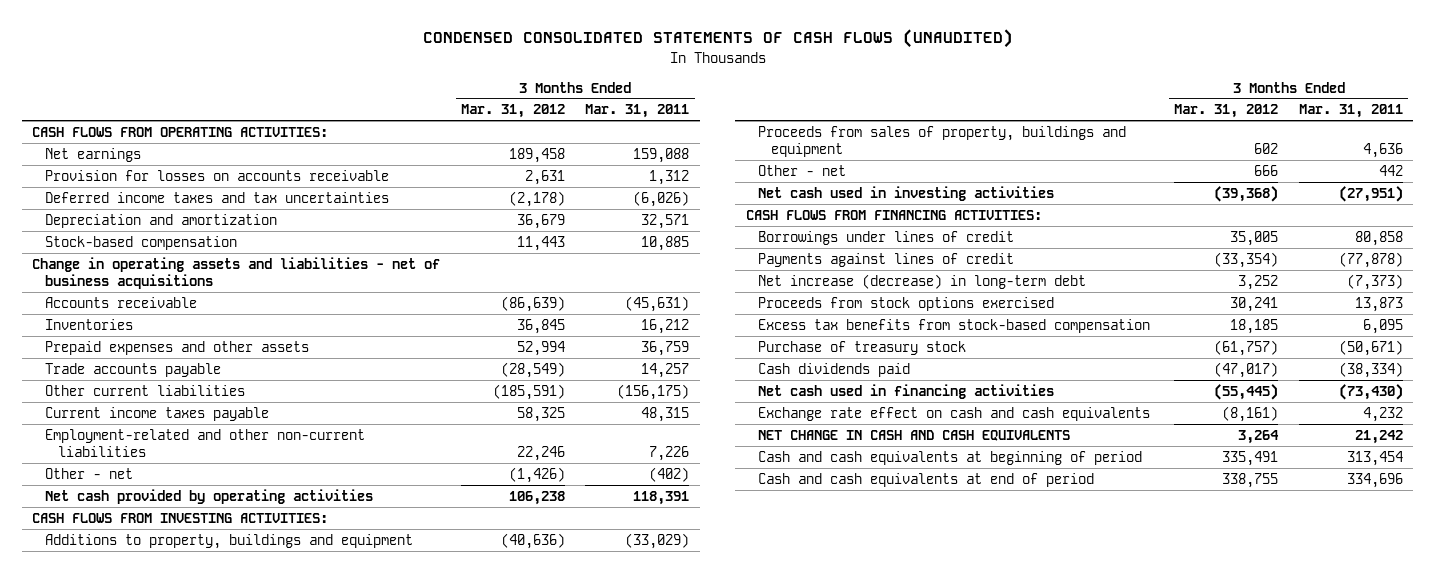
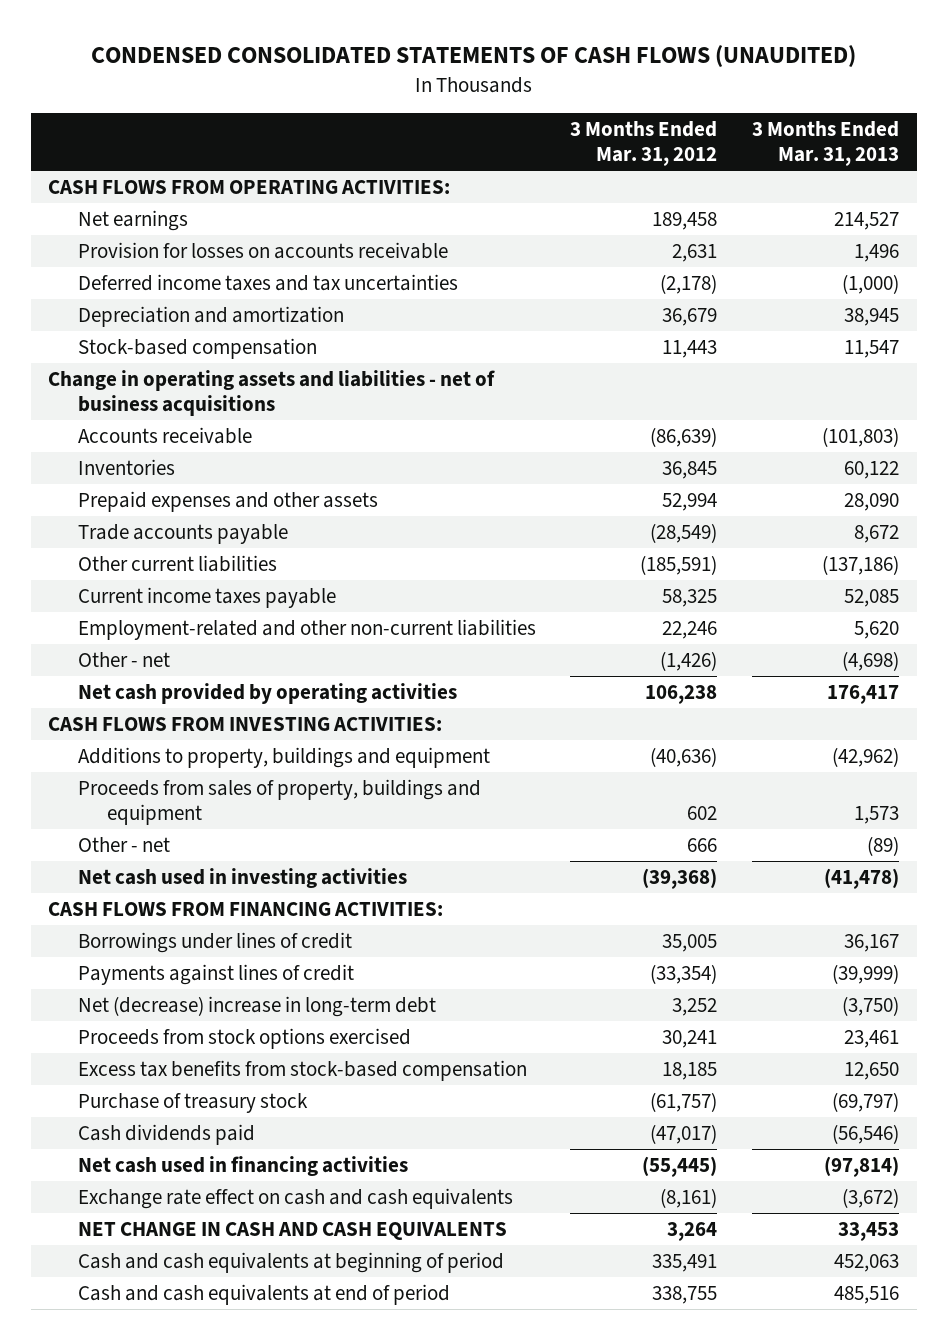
[585,104,690,119] Mar. 31, 2011 -> none
none -> [752,120,900,166] 3 Months Ended Mar. 31, 2013
[758,273,1087,289] Net increase (decrease) in long-term debt -> [77,996,436,1018] Net (decrease) increase in long-term debt

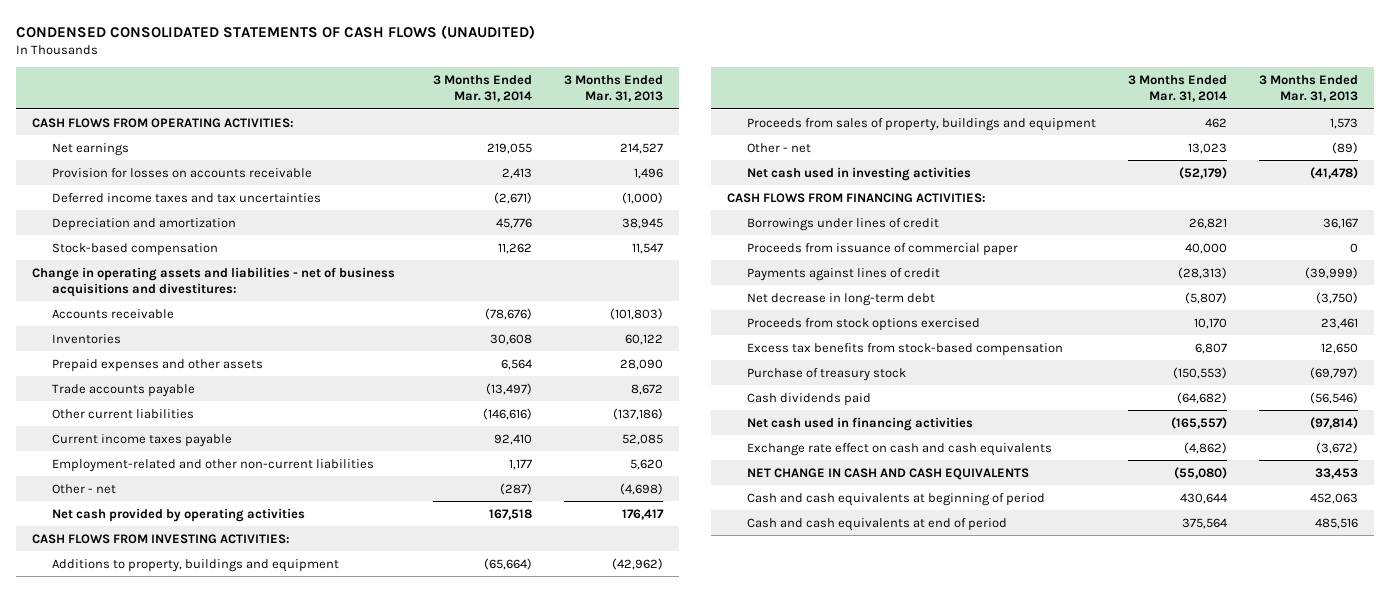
[570,120,718,166] 3 Months Ended Mar. 31, 2012 -> none
none -> [432,75,532,103] 3 Months Ended Mar. 31, 2014
[47,370,495,417] Change in operating assets and liabilities - net of business acquisitions -> [32,266,396,297] Change in operating assets and liabilities - net of business acquisitions and divestitures:
none -> [747,242,1019,256] Proceeds from issuance of commercial paper
[77,996,436,1018] Net (decrease) increase in long-term debt -> [747,292,936,306] Net decrease in long-term debt

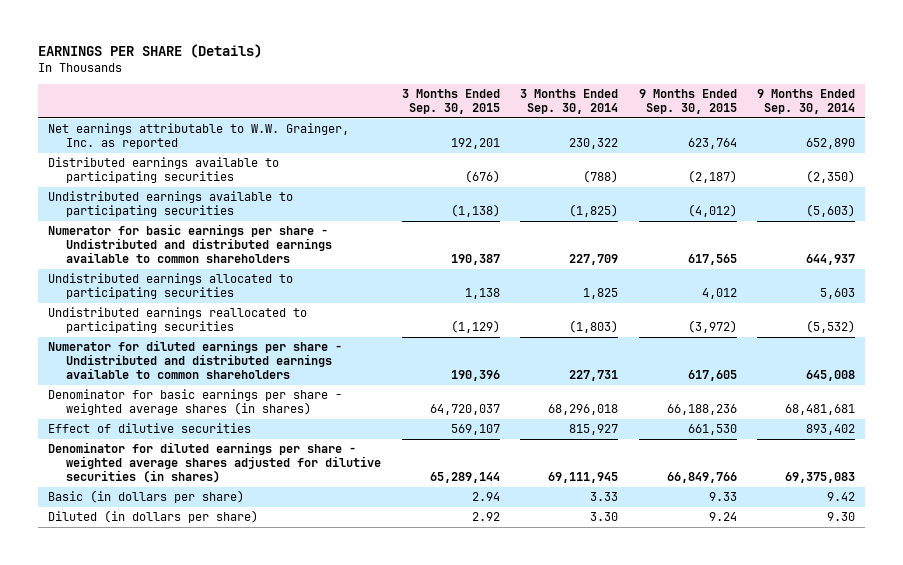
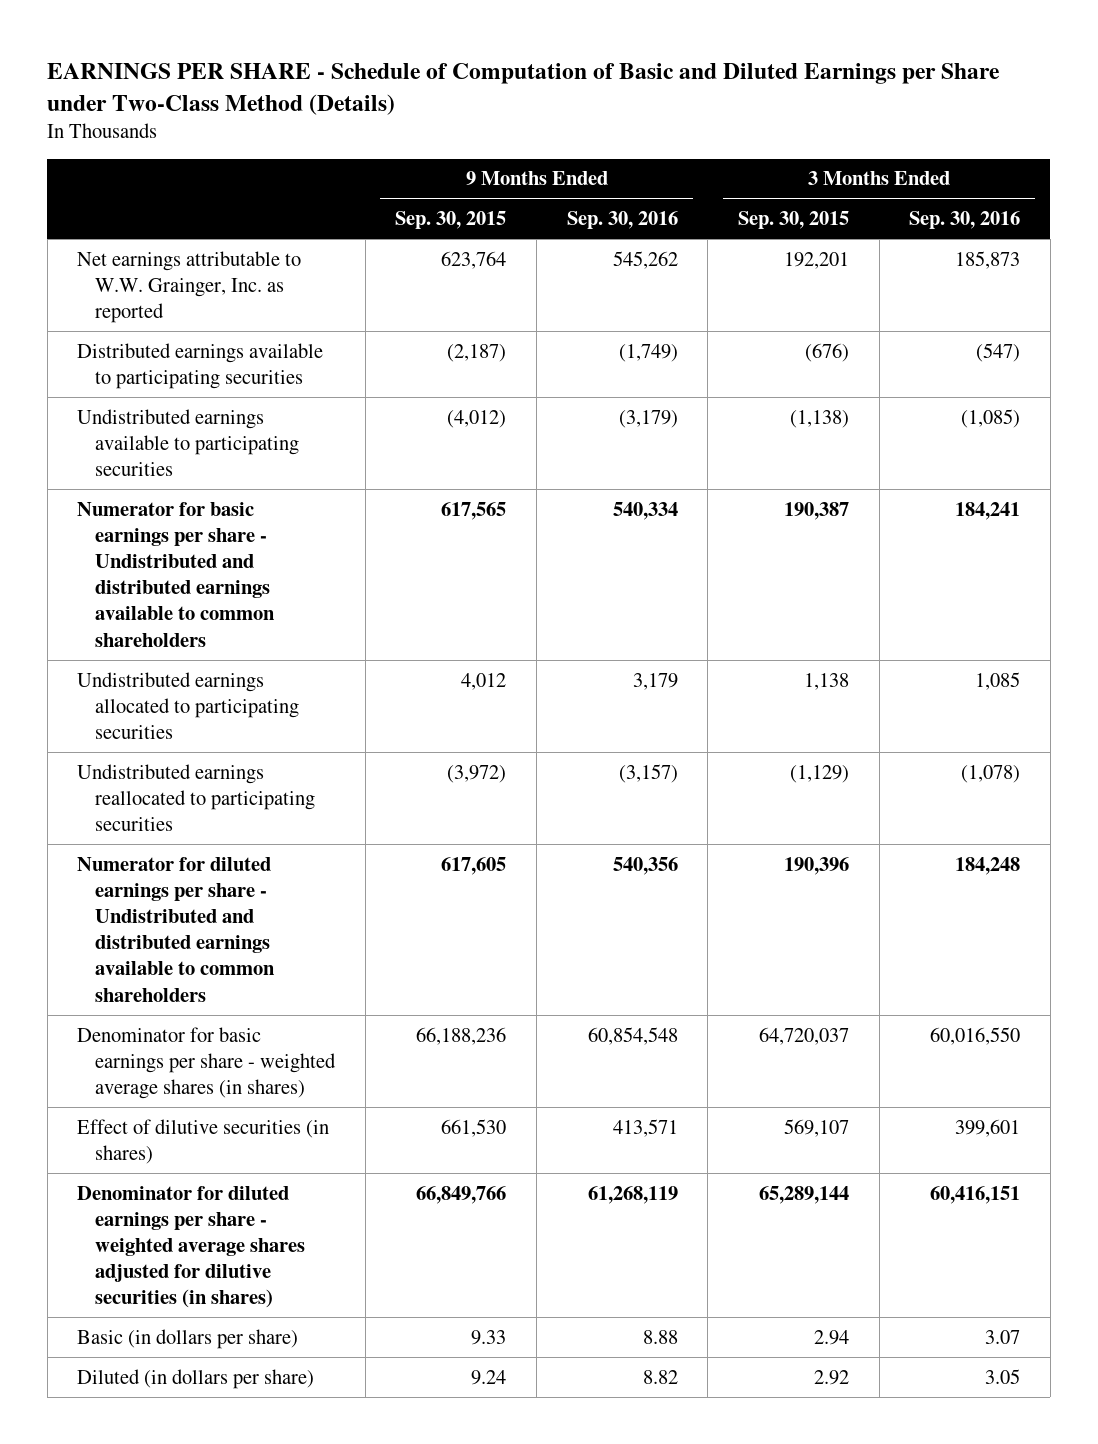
[38,44,263,59] EARNINGS PER SHARE (Details) -> [47,63,1001,115] EARNINGS PER SHARE - Schedule of Computation of Basic and Diluted Earnings per Share under Two-Class Method (Details)
[520,89,619,115] 3 Months Ended Sep. 30, 2014 -> none
[757,89,856,115] 9 Months Ended Sep. 30, 2014 -> none
none -> [566,211,678,230] Sep. 30, 2016
none -> [909,211,1021,230] Sep. 30, 2016
[48,423,252,434] Effect of dilutive securities -> [77,1118,330,1164] Effect of dilutive securities (in shares)

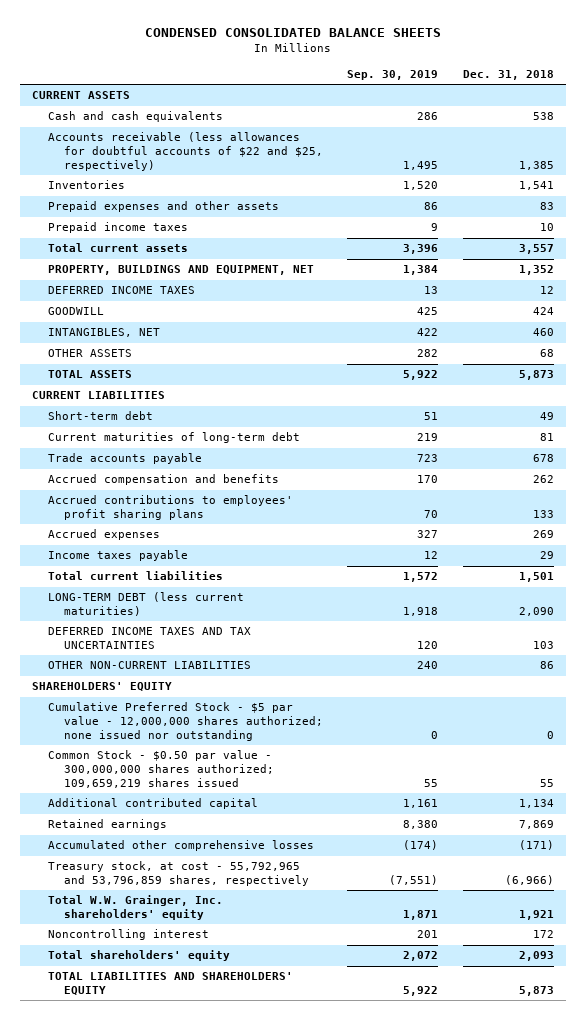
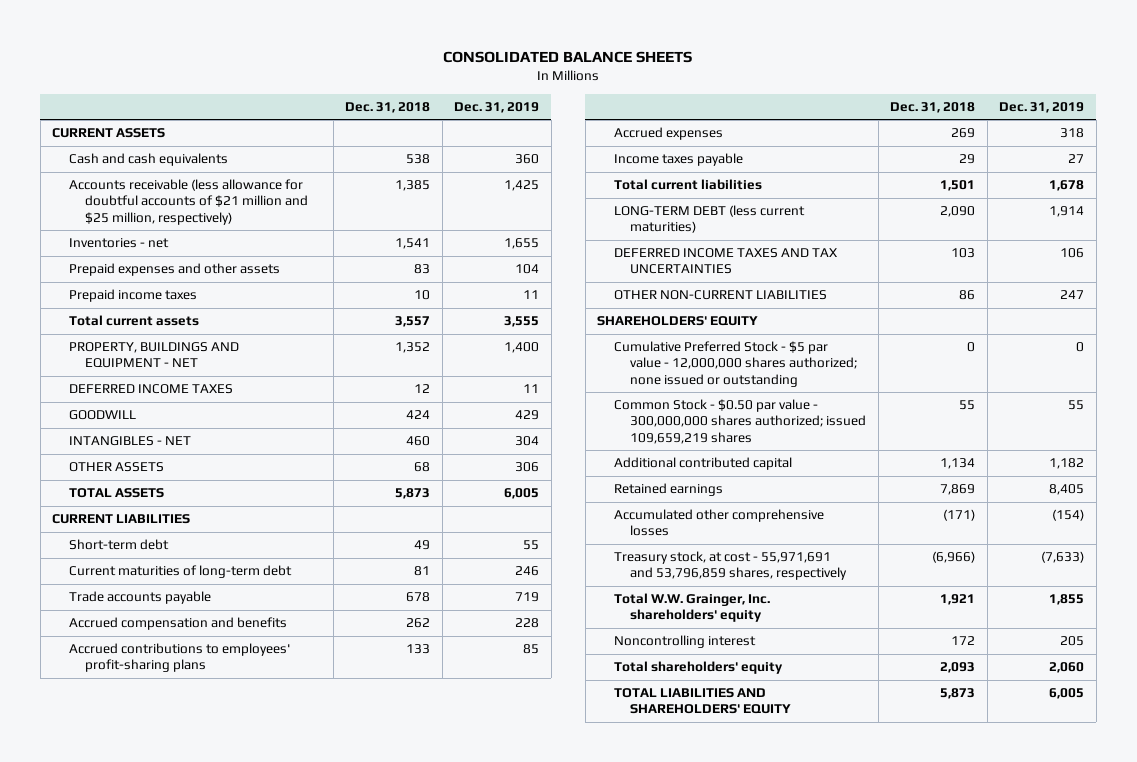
[144,27,441,37] CONDENSED CONSOLIDATED BALANCE SHEETS -> [443,50,693,63] CONSOLIDATED BALANCE SHEETS
[347,69,439,80] Sep. 30, 2019 -> none
none -> [454,101,540,113] Dec. 31, 2019
[47,132,323,171] Accounts receivable (less allowances for doubtful accounts of $22 and $25, respectively) -> [68,179,309,225] Accounts receivable (less allowance for doubtful accounts of $21 million and $25 million, respectively)
[47,180,125,190] Inventories -> [68,238,169,249] Inventories - net
[47,265,314,276] PROPERTY, BUILDINGS AND EQUIPMENT, NET -> [68,342,239,369] PROPERTY, BUILDINGS AND EQUIPMENT - NET
[47,328,160,338] INTANGIBLES, NET -> [68,436,191,447] INTANGIBLES - NET
[47,495,293,520] Accrued contributions to employees' profit sharing plans -> [68,643,290,673] Accrued contributions to employees' profit-sharing plans
[47,702,323,741] Cumulative Preferred Stock - $5 par value - 12,000,000 shares authorized; none issued nor outstanding -> [613,341,858,387] Cumulative Preferred Stock - $5 par value - 12,000,000 shares authorized; none issued or outstanding
[47,750,274,788] Common Stock - $0.50 par value - 300,000,000 shares authorized; 109,659,219 shares issued -> [613,399,867,444] Common Stock - $0.50 par value - 300,000,000 shares authorized; issued 109,659,219 shares
[47,861,309,886] Treasury stock, at cost - 55,792,965 and 53,796,859 shares, respectively -> [613,551,848,581] Treasury stock, at cost - 55,971,691 and 53,796,859 shares, respectively

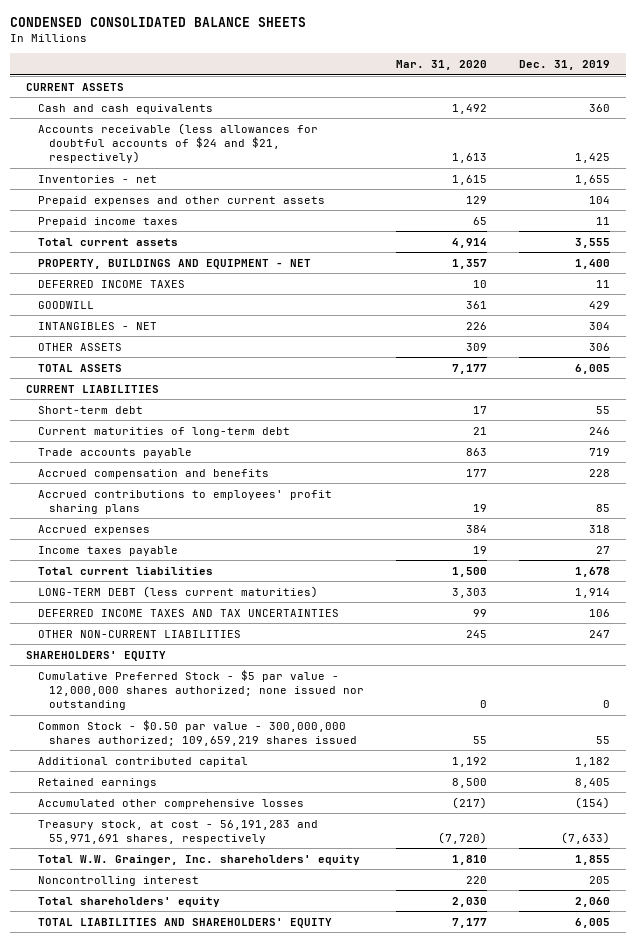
[443,50,693,63] CONSOLIDATED BALANCE SHEETS -> [10,17,307,28] CONDENSED CONSOLIDATED BALANCE SHEETS
[345,101,431,113] Dec. 31, 2018 -> none
none -> [395,60,487,71] Mar. 31, 2020
[68,179,309,225] Accounts receivable (less allowance for doubtful accounts of $21 million and $25 million, respectively) -> [37,122,318,164] Accounts receivable (less allowances for doubtful accounts of $24 and $21, respectively)
[68,263,280,277] Prepaid expenses and other assets -> [37,195,325,206] Prepaid expenses and other current assets
[68,643,290,673] Accrued contributions to employees' profit-sharing plans -> [37,489,332,514] Accrued contributions to employees' profit sharing plans
[613,341,858,387] Cumulative Preferred Stock - $5 par value - 12,000,000 shares authorized; none issued or outstanding -> [37,669,365,711] Cumulative Preferred Stock - $5 par value - 12,000,000 shares authorized; none issued nor outstanding
[613,399,867,444] Common Stock - $0.50 par value - 300,000,000 shares authorized; issued 109,659,219 shares -> [37,719,358,746] Common Stock - $0.50 par value - 300,000,000 shares authorized; 109,659,219 shares issued
[613,551,848,581] Treasury stock, at cost - 55,971,691 and 53,796,859 shares, respectively -> [37,819,318,844] Treasury stock, at cost - 56,191,283 and 55,971,691 shares, respectively

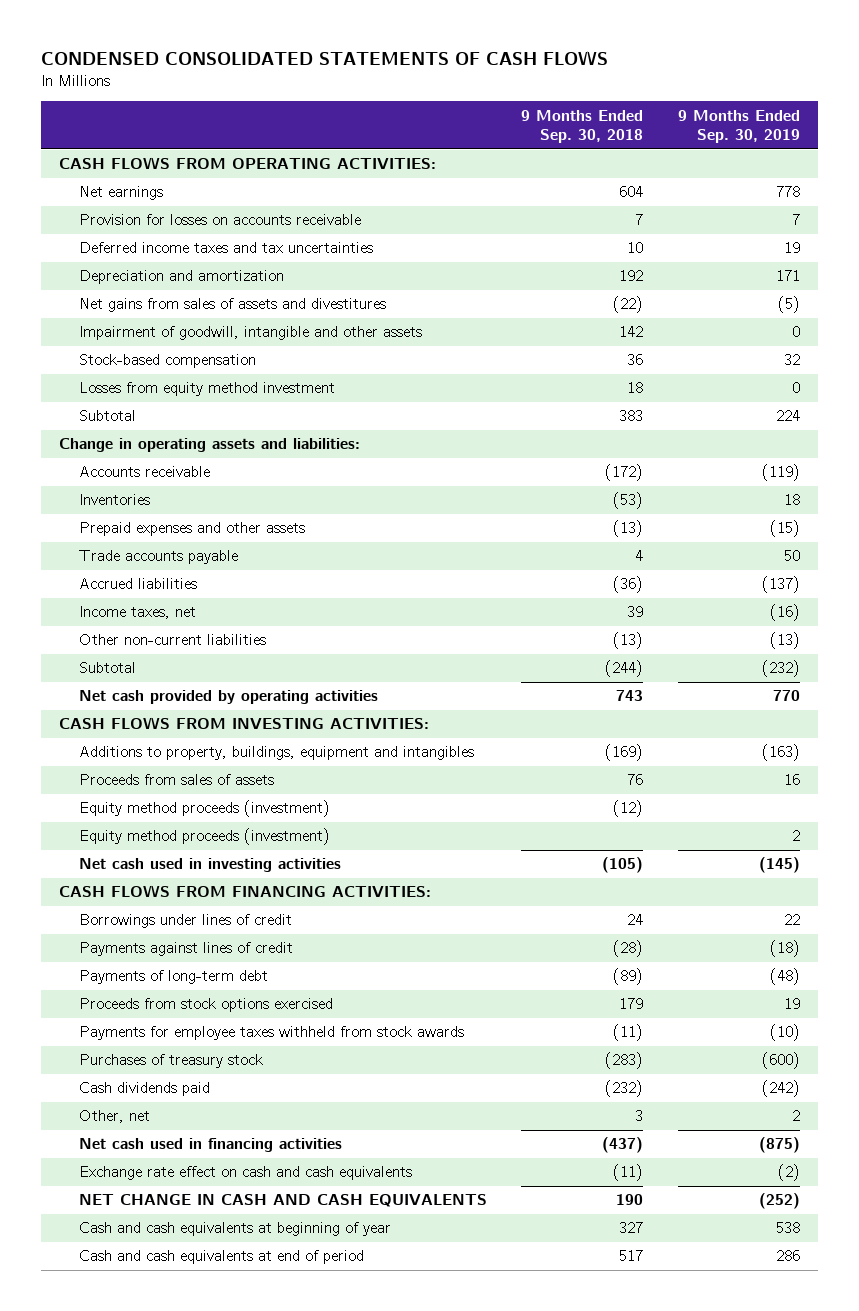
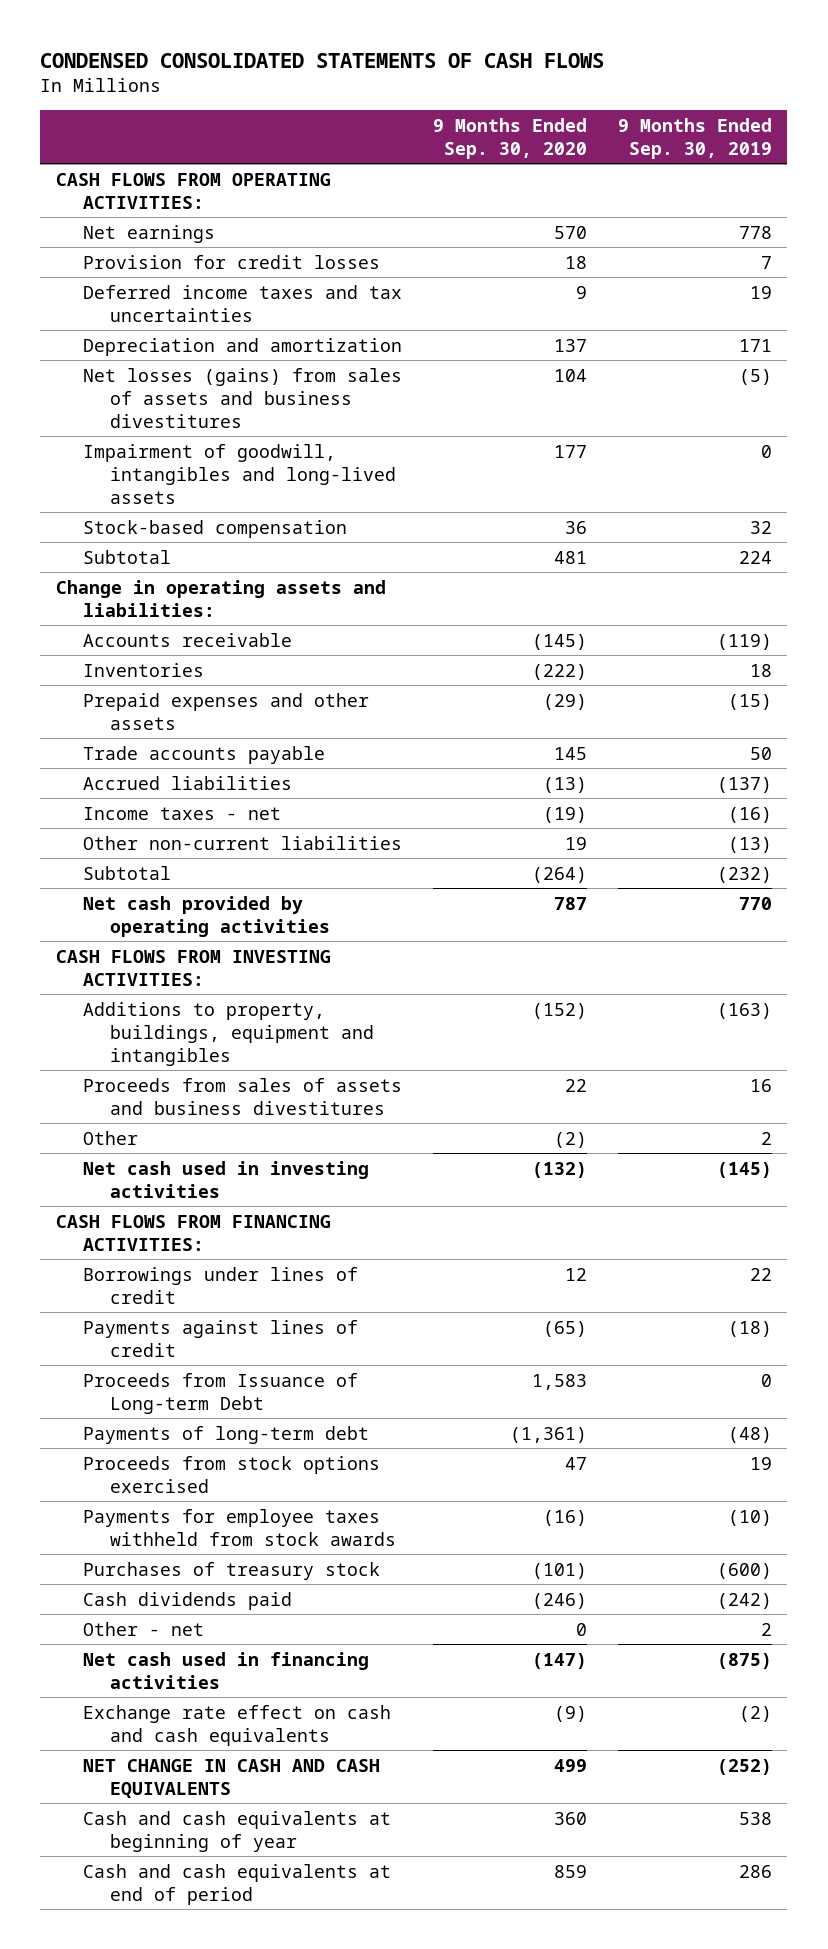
[521,109,644,143] 9 Months Ended Sep. 30, 2018 -> none
none -> [432,117,587,159] 9 Months Ended Sep. 30, 2020
[78,214,361,226] Provision for losses on accounts receivable -> [82,254,380,269] Provision for credit losses
[78,298,386,313] Net gains from sales of assets and divestitures -> [82,367,402,428] Net losses (gains) from sales of assets and business divestitures
[78,326,422,341] Impairment of goodwill, intangible and other assets -> [82,443,397,504] Impairment of goodwill, intangibles and long-lived assets
[78,382,335,397] Losses from equity method investment -> none
[78,606,196,620] Income taxes, net -> [82,806,281,820] Income taxes - net
[78,800,330,818] Equity method proceeds (investment) -> none
[78,828,330,846] Equity method proceeds (investment) -> none
[78,774,274,786] Proceeds from sales of assets -> [82,1077,402,1115] Proceeds from sales of assets and business divestitures
none -> [82,1130,138,1145] Other
none -> [82,1372,358,1414] Proceeds from Issuance of Long-term Debt
[78,1110,150,1124] Other, net -> [82,1621,204,1636] Other - net

